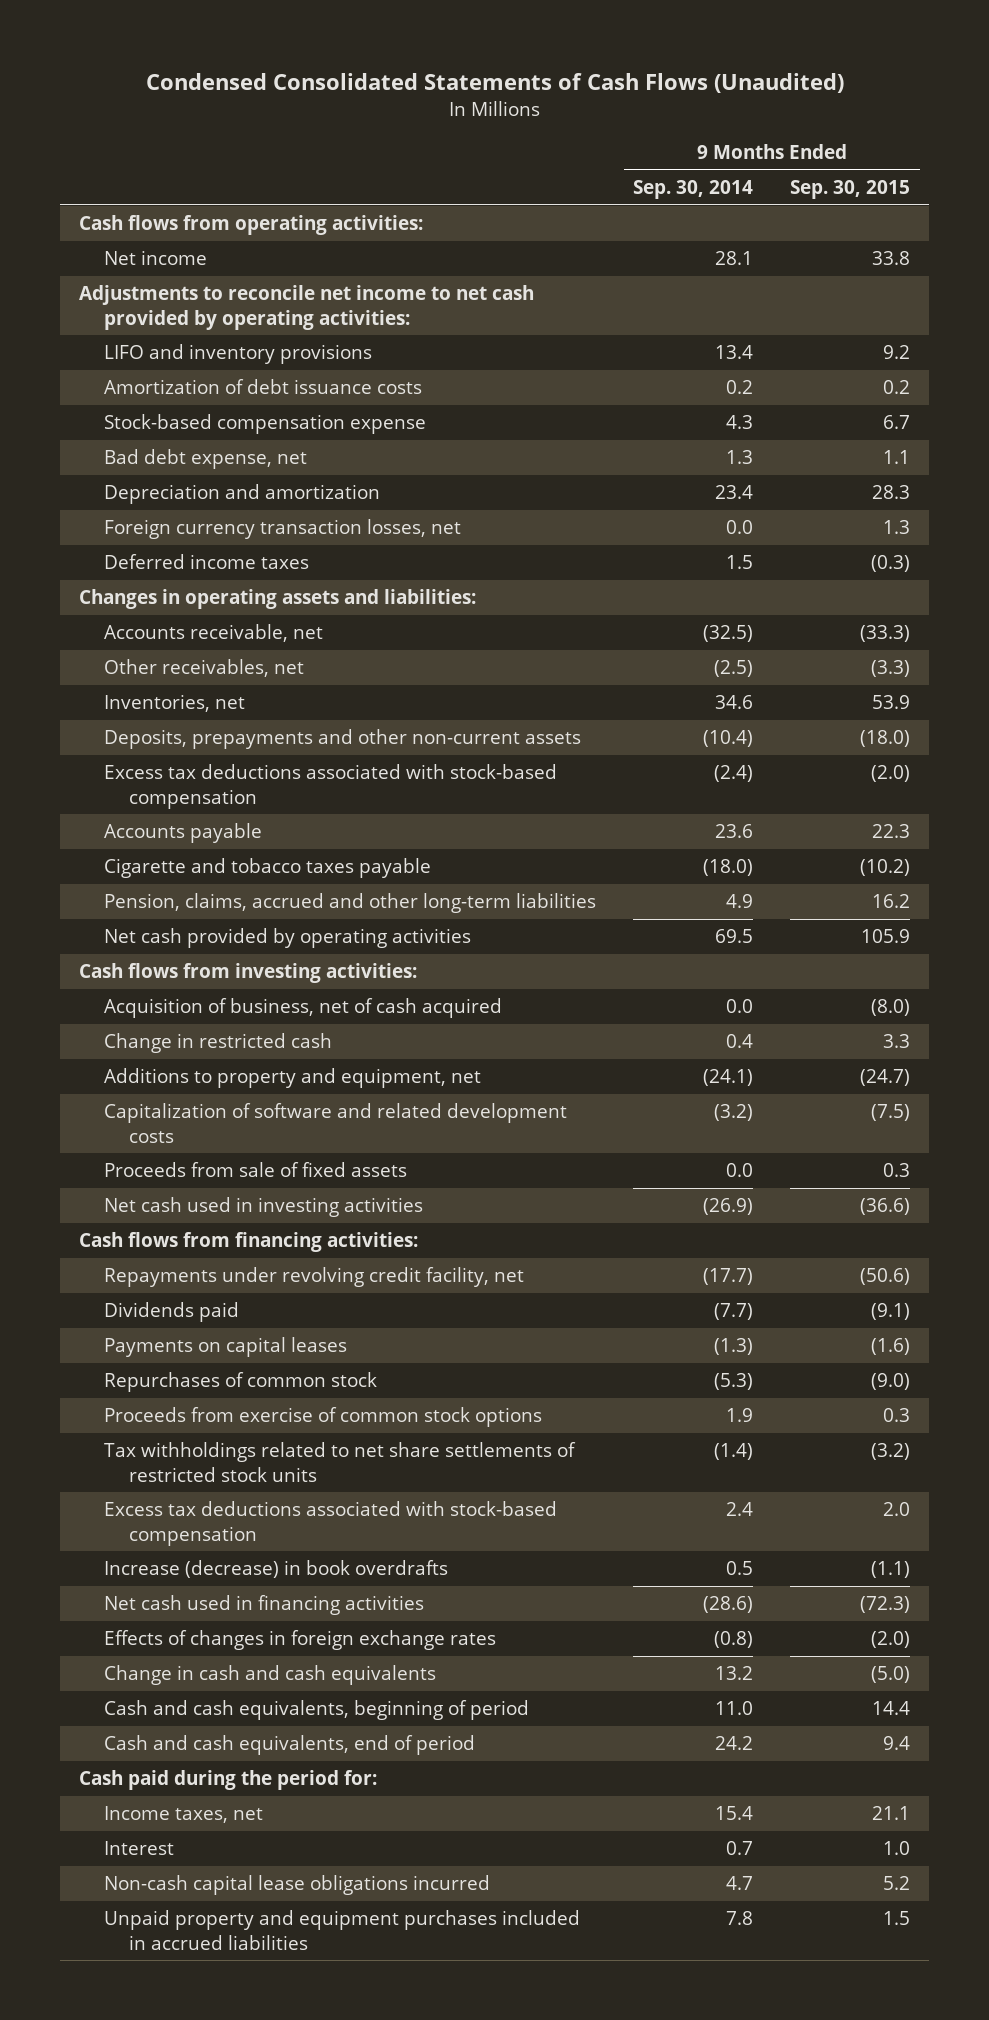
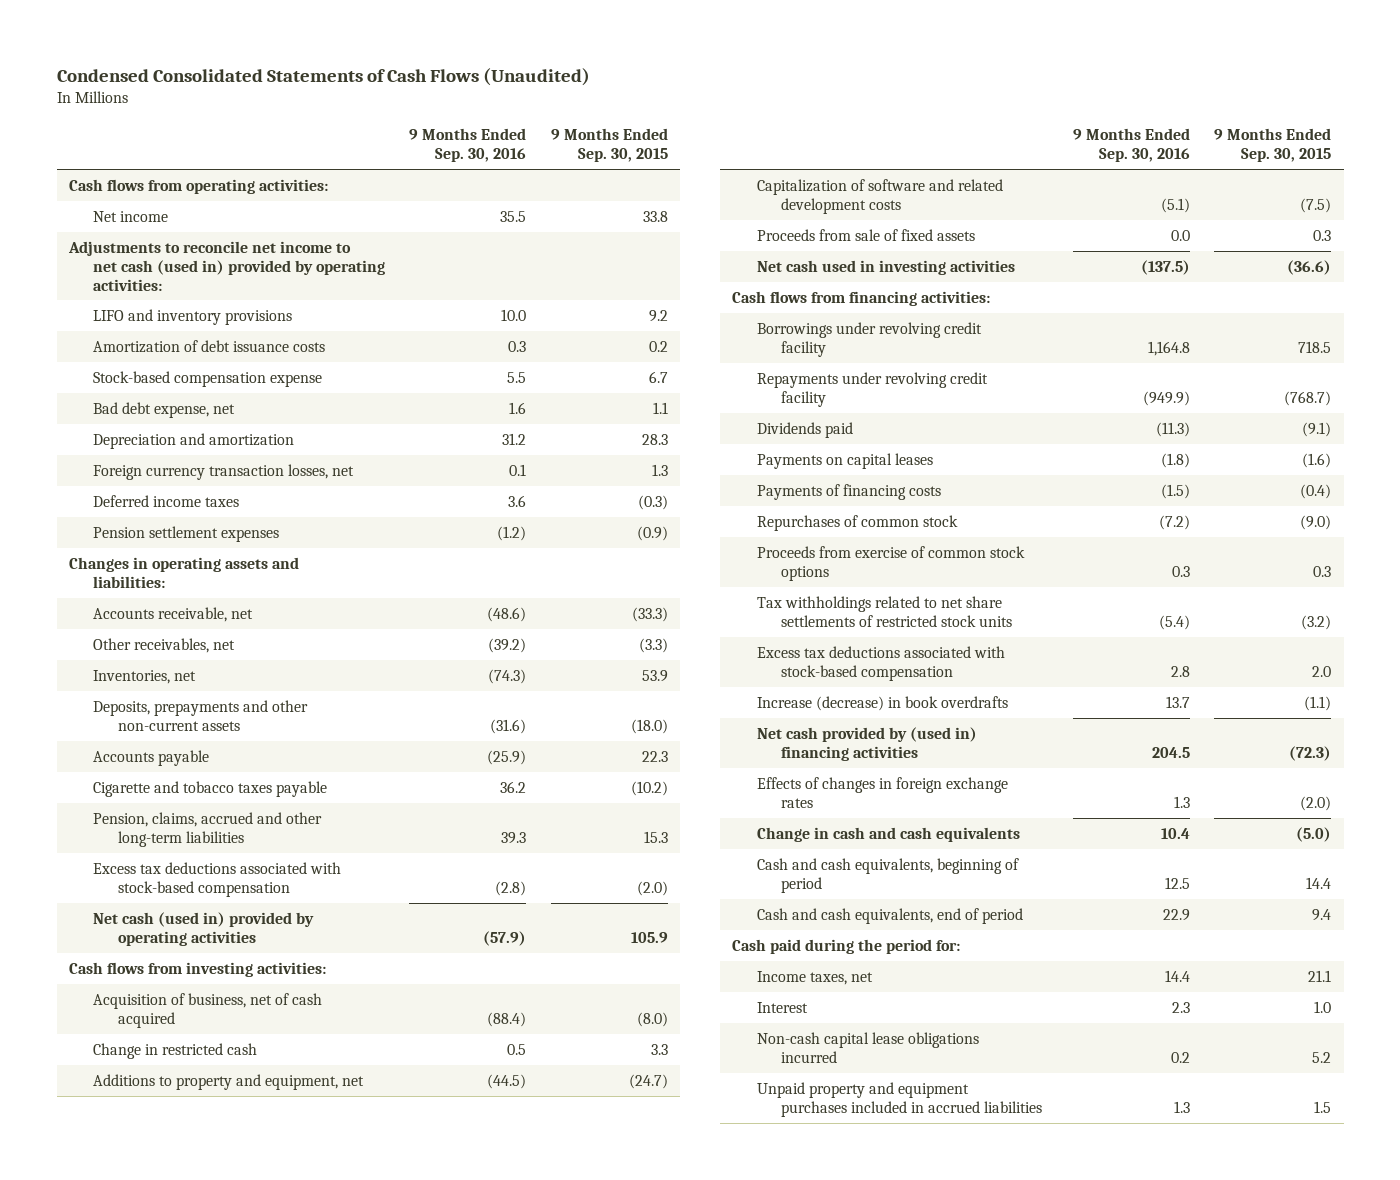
[633,180,754,200] Sep. 30, 2014 -> none
none -> [409,128,527,163] 9 Months Ended Sep. 30, 2016
[78,285,534,330] Adjustments to reconcile net income to net cash provided by operating activities: -> [67,240,386,291] Adjustments to reconcile net income to net cash (used in) provided by operating activities:
none -> [93,525,280,542] Pension settlement expenses
[872,894,911,909] 16.2 -> [643,830,668,843] 15.3
[104,764,558,809] Excess tax deductions associated with stock-based compensation -> [93,861,342,897] Excess tax deductions associated with stock-based compensation
[104,928,472,949] Net cash provided by operating activities -> [93,911,315,946] Net cash (used in) provided by operating activities
[104,1267,525,1288] Repayments under revolving credit facility, net -> [756,321,982,357] Borrowings under revolving credit facility
[860,1268,911,1286] (50.6) -> [1298,340,1332,353] 718.5
none -> [756,371,988,407] Repayments under revolving credit facility
none -> [756,483,941,500] Payments of financing costs
[104,1595,425,1616] Net cash used in financing activities -> [756,726,977,761] Net cash provided by (used in) financing activities

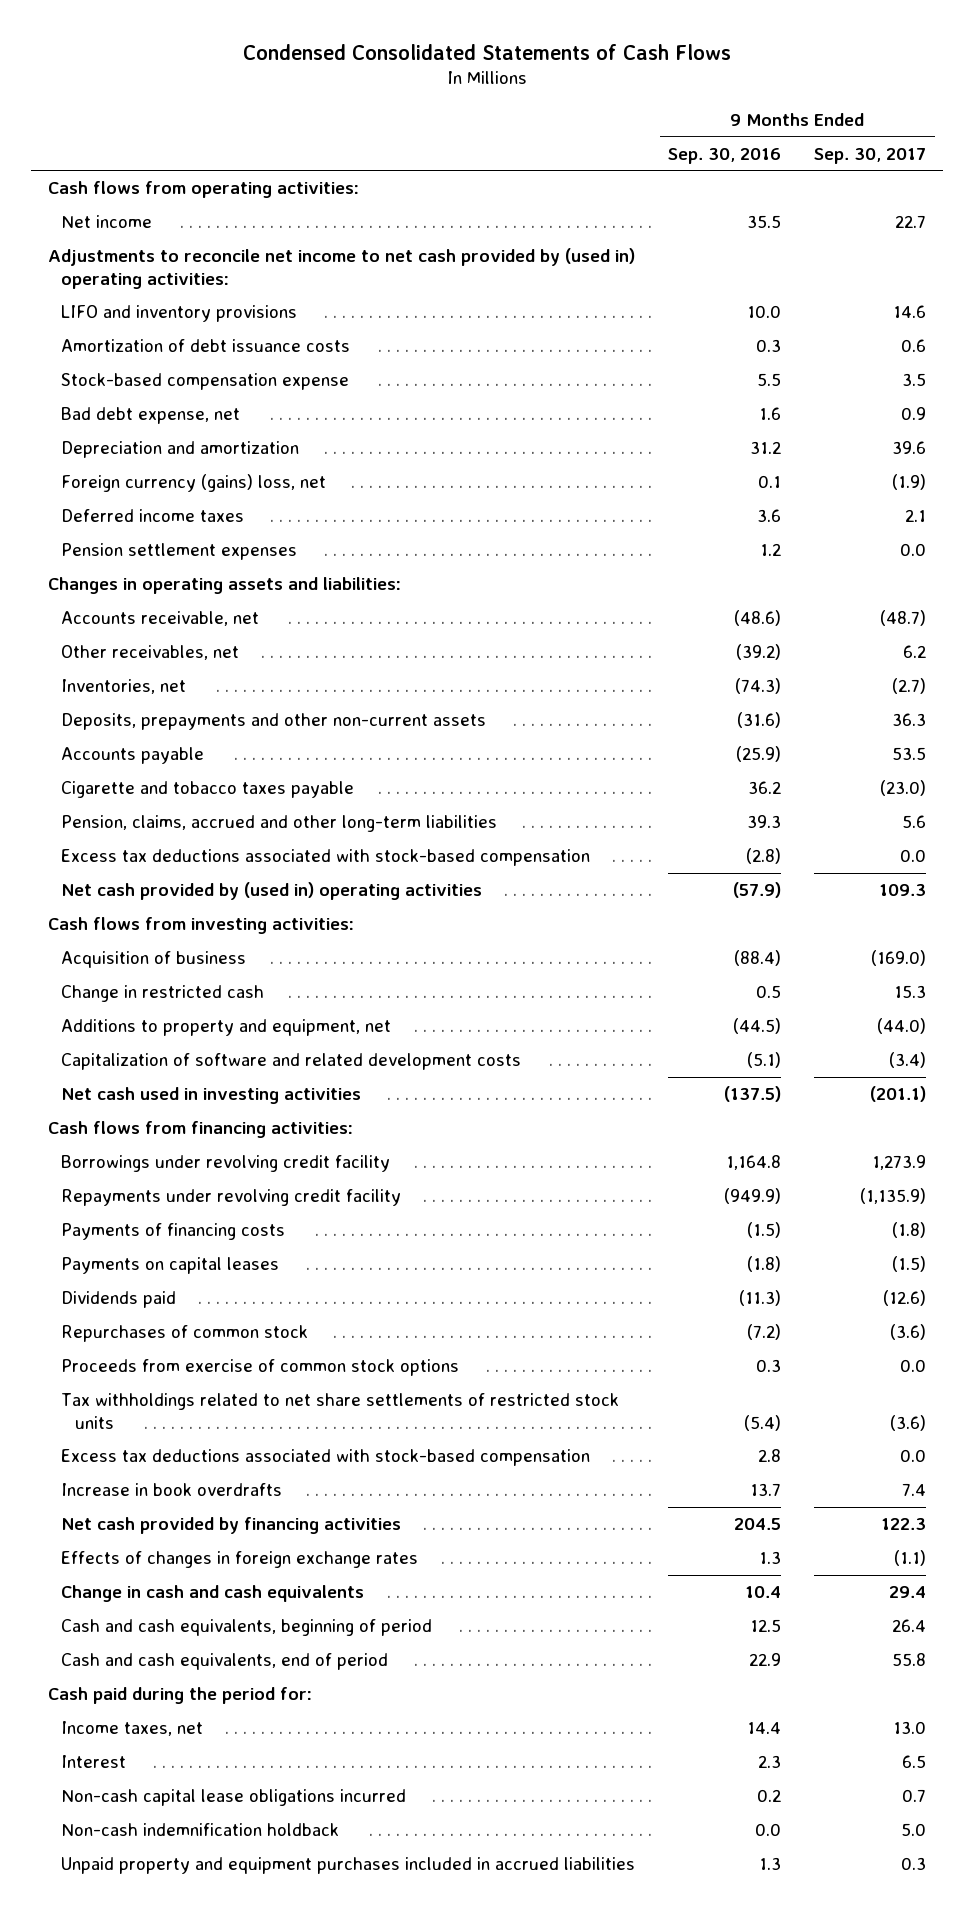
[56,67,590,86] Condensed Consolidated Statements of Cash Flows (Unaudited) -> [243,43,732,60] Condensed Consolidated Statements of Cash Flows
[550,128,668,163] 9 Months Ended Sep. 30, 2015 -> none
none -> [814,147,927,164] Sep. 30, 2017
[67,240,386,291] Adjustments to reconcile net income to net cash (used in) provided by operating activities: -> [47,248,635,289] Adjustments to reconcile net income to net cash provided by (used in) operating activities:
[93,463,355,480] Foreign currency transaction losses, net -> [61,474,327,493] Foreign currency (gains) loss, net
[497,525,527,541] (1.2) -> [760,543,782,557] 1.2
[93,911,315,946] Net cash (used in) provided by operating activities -> [61,882,483,901] Net cash provided by (used in) operating activities
[93,992,323,1028] Acquisition of business, net of cash acquired -> [61,951,247,969] Acquisition of business
[756,228,975,241] Proceeds from sale of fixed assets -> none
[756,452,933,469] Payments on capital leases -> [61,1257,280,1275] Payments on capital leases
[756,421,853,438] Dividends paid -> [61,1291,177,1309] Dividends paid
[756,695,1008,711] Increase (decrease) in book overdrafts -> [61,1483,283,1497] Increase in book overdrafts
[756,726,977,761] Net cash provided by (used in) financing activities -> [61,1517,402,1535] Net cash provided by financing activities
none -> [61,1823,340,1837] Non-cash indemnification holdback

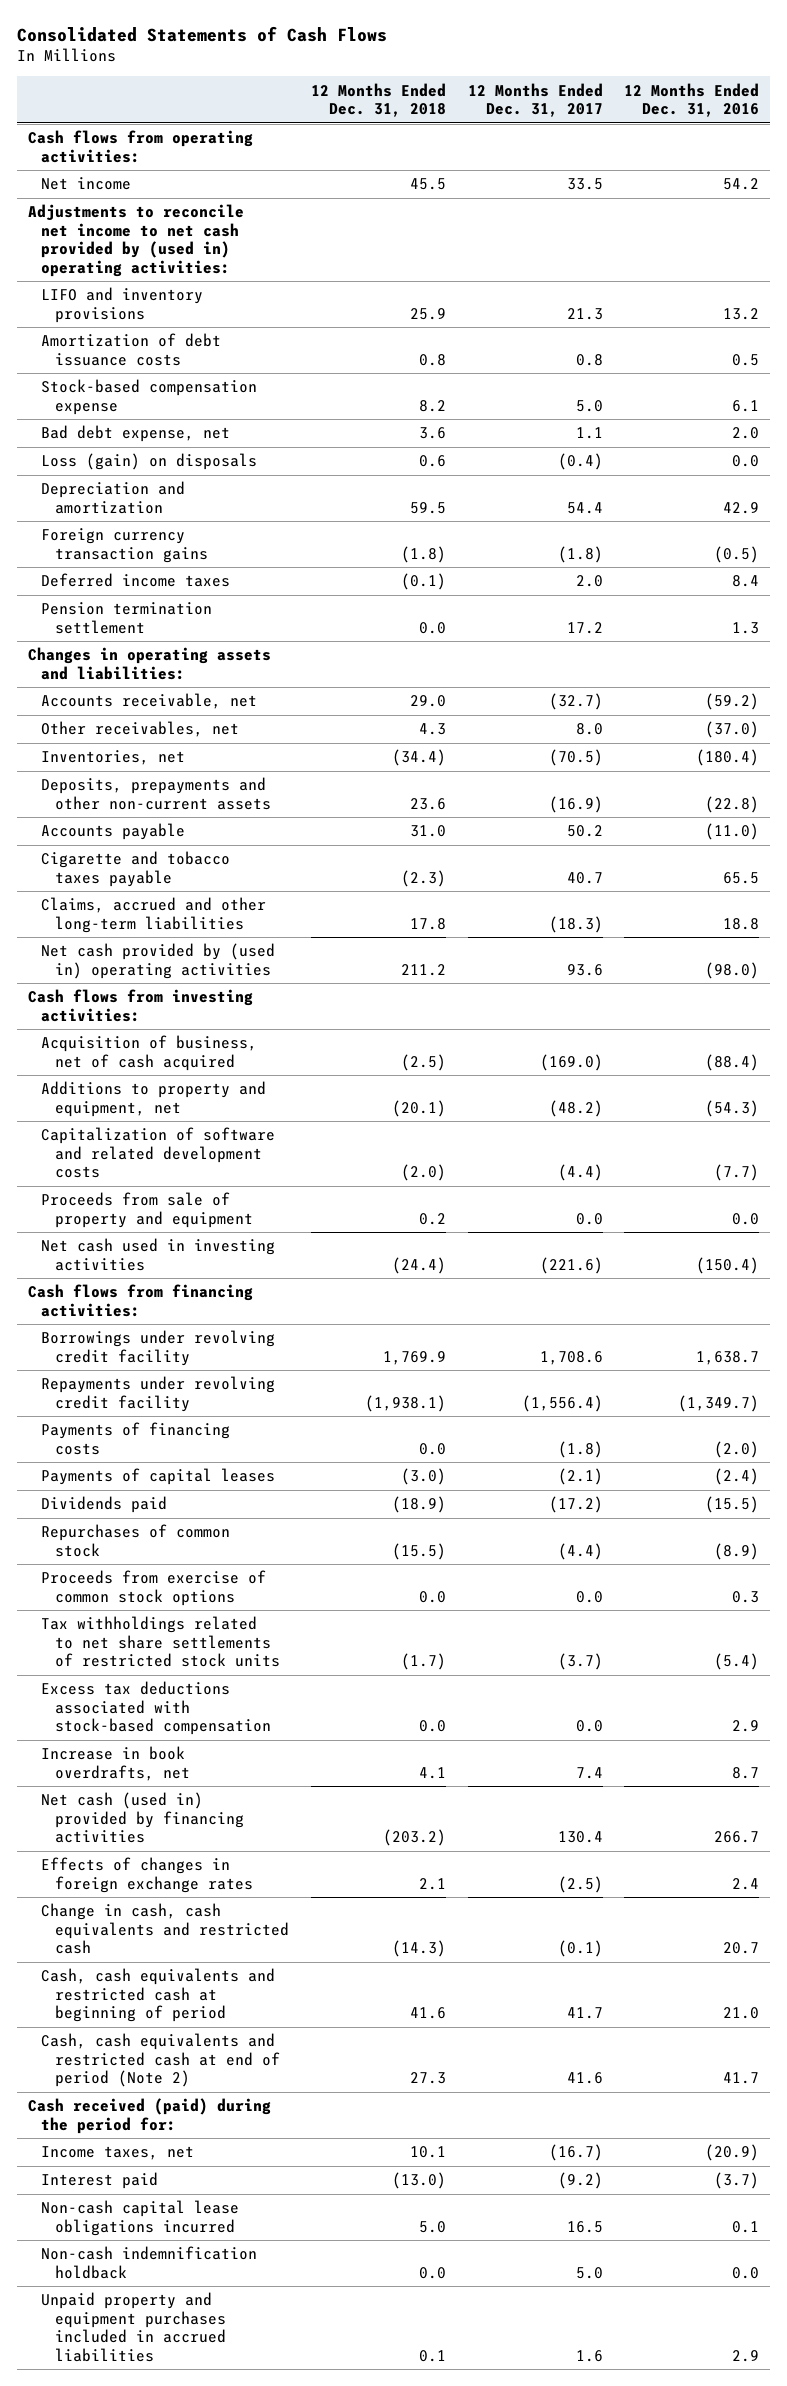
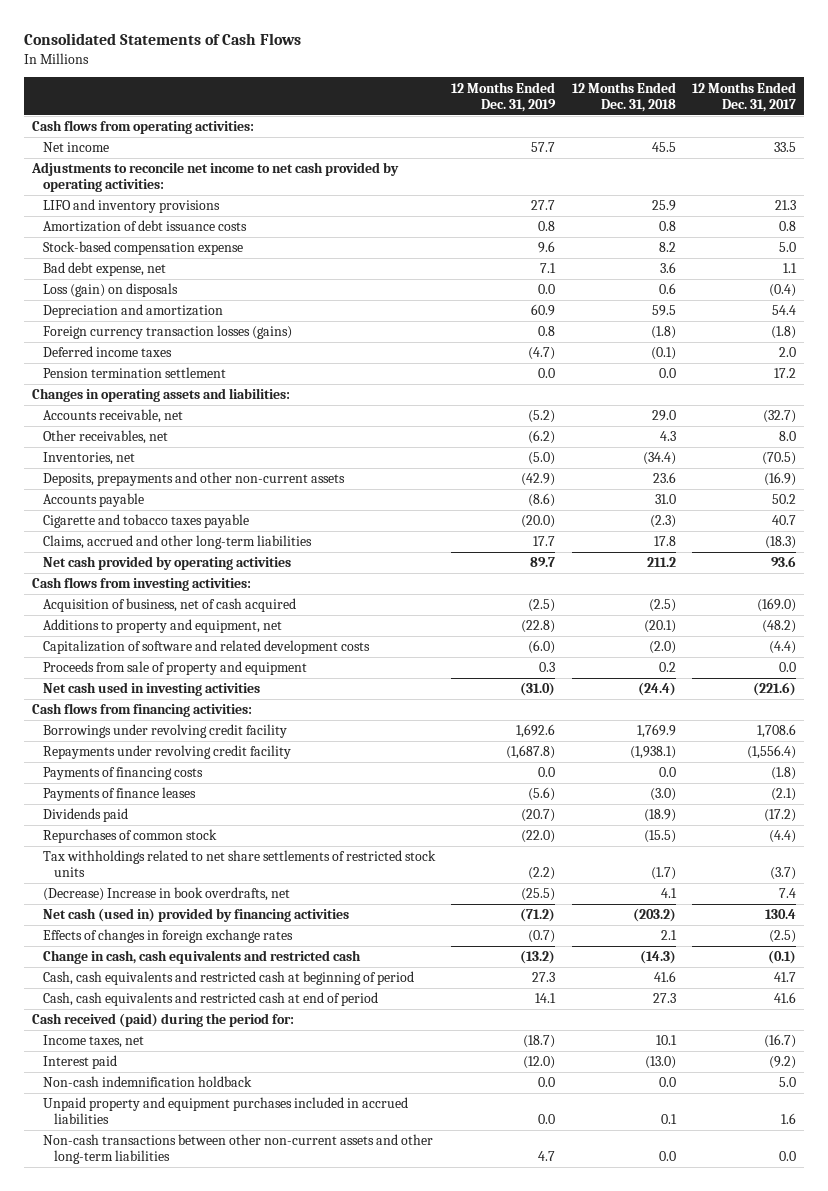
[624,82,760,118] 12 Months Ended Dec. 31, 2016 -> none
none -> [451,81,557,112] 12 Months Ended Dec. 31, 2019
[27,204,244,277] Adjustments to reconcile net income to net cash provided by (used in) operating activities: -> [31,162,400,193] Adjustments to reconcile net income to net cash provided by operating activities:
[41,528,209,563] Foreign currency transaction gains -> [43,325,293,340] Foreign currency transaction losses (gains)
[41,943,276,979] Net cash provided by (used in) operating activities -> [43,556,292,571] Net cash provided by operating activities
[41,1468,276,1486] Payments of capital leases -> [43,787,197,802] Payments of finance leases
[41,1570,267,1606] Proceeds from exercise of common stock options -> none
[41,1681,272,1736] Excess tax deductions associated with stock-based compensation -> none
[41,1746,191,1781] Increase in book overdrafts, net -> [43,887,291,902] (Decrease) Increase in book overdrafts, net
[41,2033,281,2088] Cash, cash equivalents and restricted cash at end of period (Note 2) -> [43,992,379,1007] Cash, cash equivalents and restricted cash at end of period
[41,2200,240,2236] Non-cash capital lease obligations incurred -> none
none -> [43,1134,434,1165] Non-cash transactions between other non-current assets and other long-term liabilities

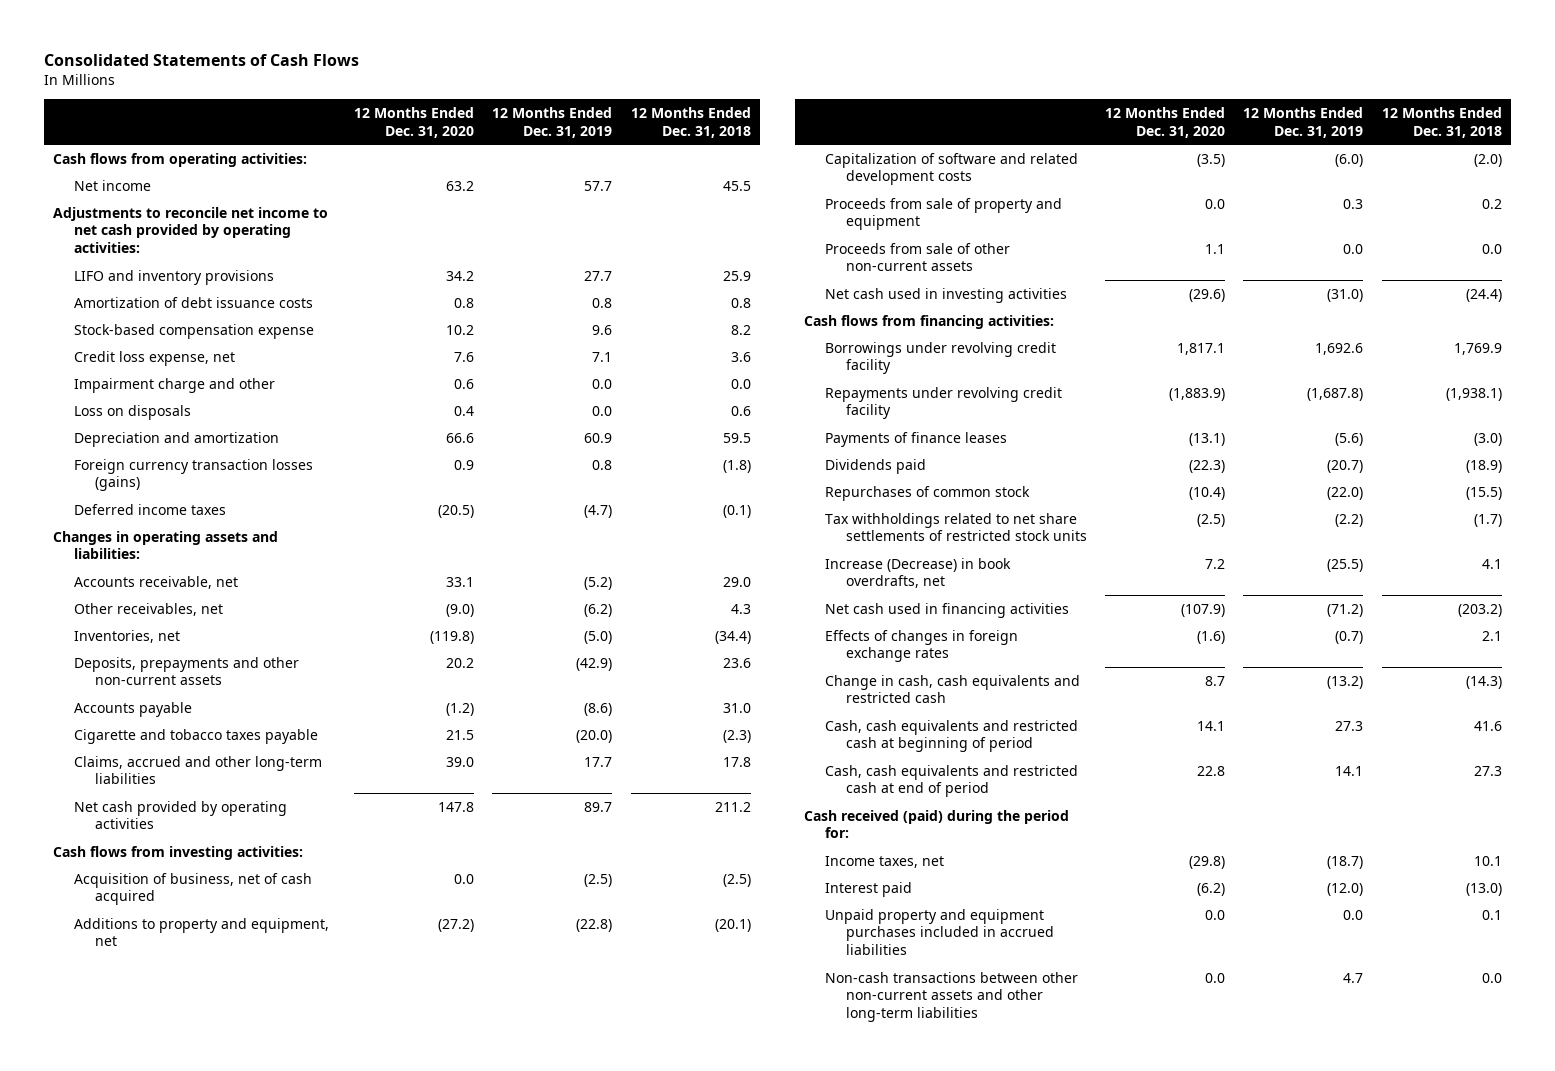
[691,81,796,112] 12 Months Ended Dec. 31, 2017 -> none
none -> [353,106,474,138] 12 Months Ended Dec. 31, 2020
[43,262,167,277] Bad debt expense, net -> [73,350,235,366] Credit loss expense, net
none -> [73,377,275,393] Impairment charge and other
[43,283,179,298] Loss (gain) on disposals -> [73,404,191,420] Loss on disposals
[43,367,227,379] Pension termination settlement -> none
none -> [824,242,1010,272] Proceeds from sale of other non-current assets
[43,767,204,781] Payments of financing costs -> none
[43,887,291,902] (Decrease) Increase in book overdrafts, net -> [824,557,1011,589] Increase (Decrease) in book overdrafts, net
[43,908,350,923] Net cash (used in) provided by financing activities -> [824,602,1069,618] Net cash used in financing activities
[43,1076,253,1088] Non-cash indemnification holdback -> none

